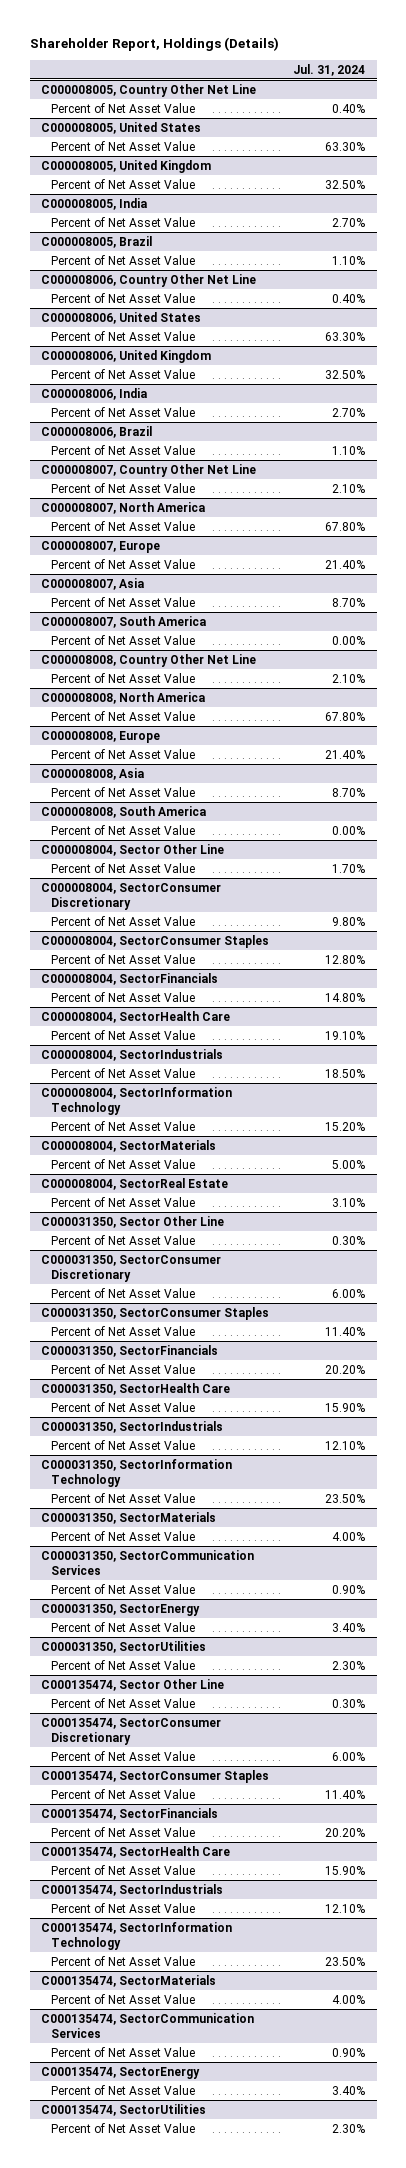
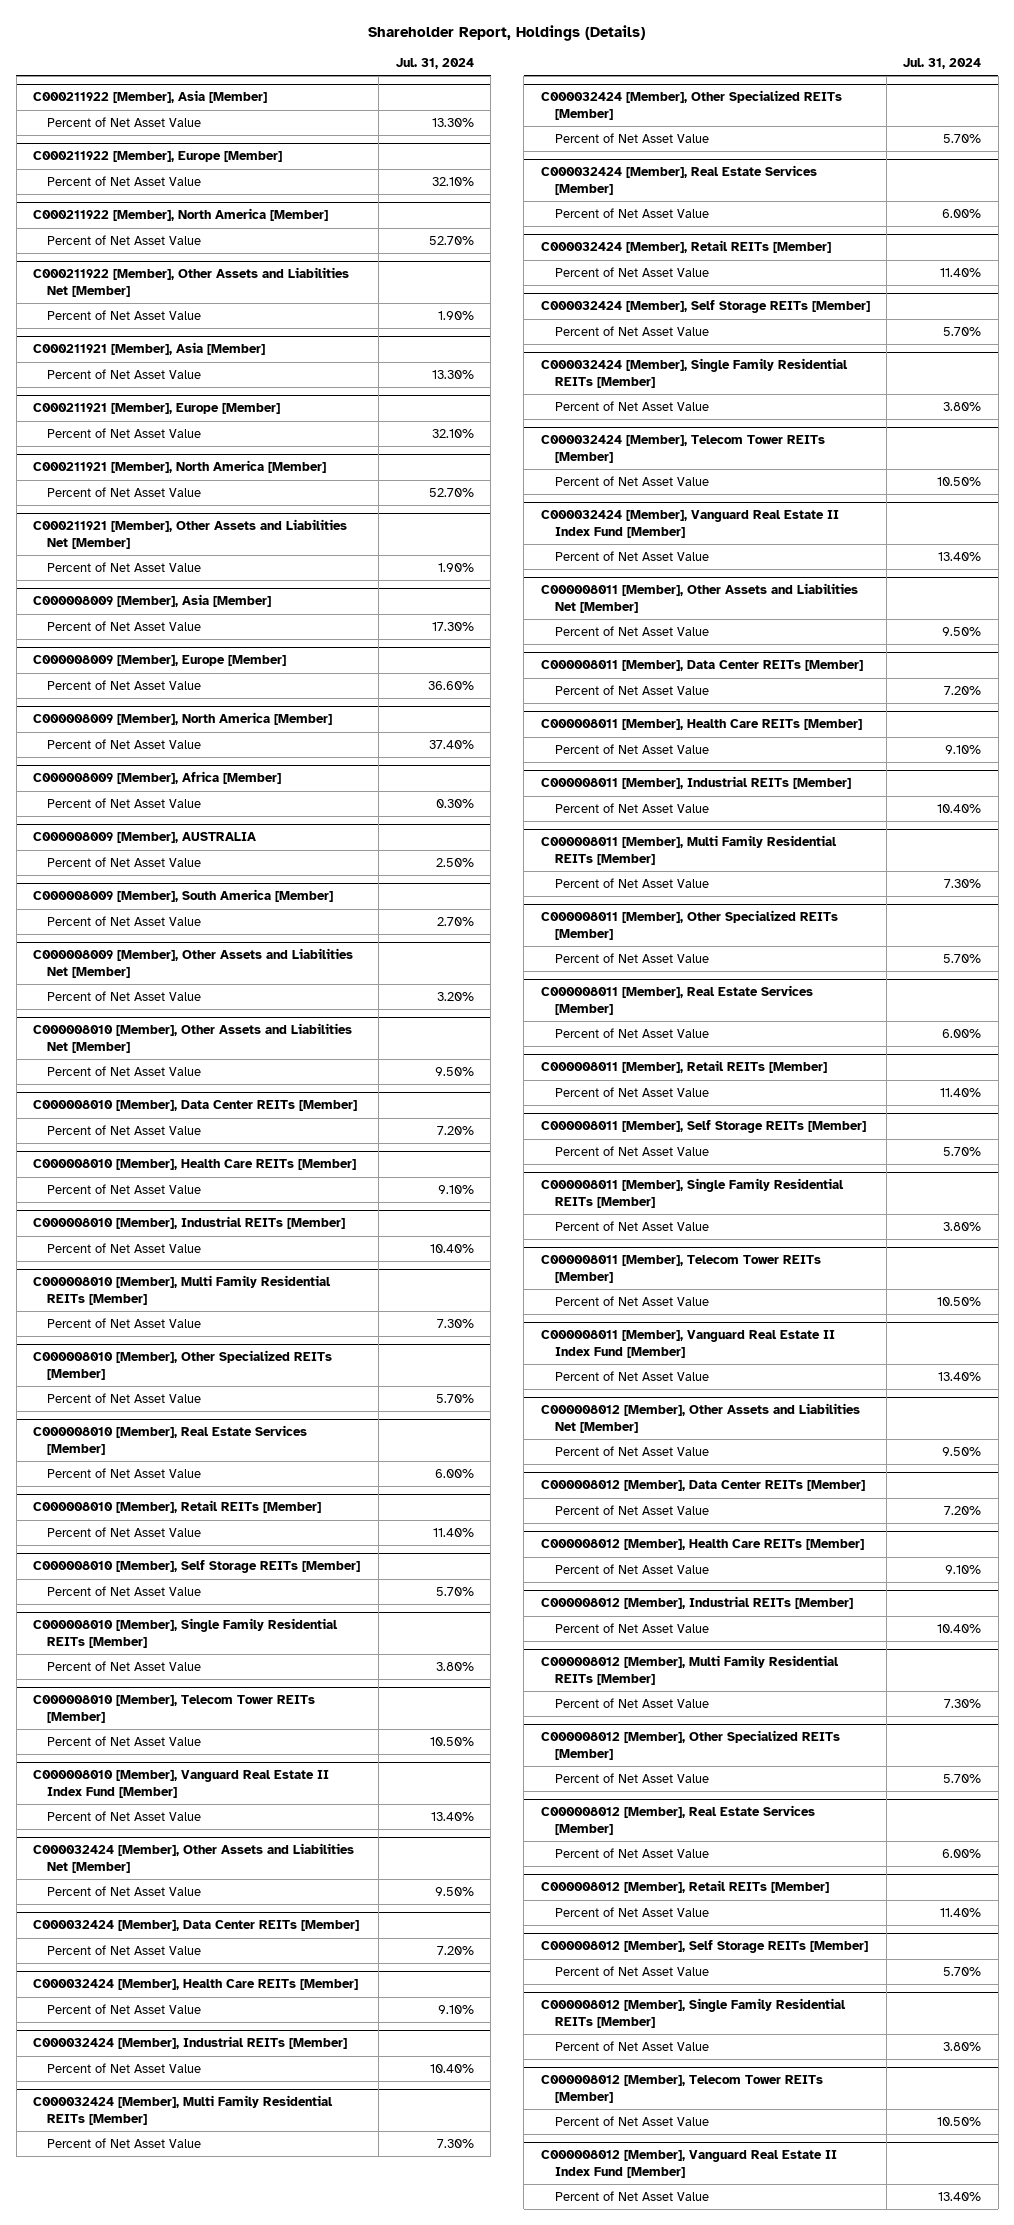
[41,83,257,97] C000008005, Country Other Net Line -> none
[41,121,202,134] C000008005, United States -> none
[41,159,212,173] C000008005, United Kingdom -> none
[41,197,148,210] C000008005, India -> none
[41,235,153,248] C000008005, Brazil -> none
[41,273,257,287] C000008006, Country Other Net Line -> none
[41,311,202,324] C000008006, United States -> none
[41,349,212,363] C000008006, United Kingdom -> none
[41,387,148,400] C000008006, India -> none
[41,425,153,438] C000008006, Brazil -> none
[41,463,257,477] C000008007, Country Other Net Line -> none
[41,501,206,514] C000008007, North America -> none
[51,520,196,531] Percent of Net Asset Value -> none
[41,540,161,553] C000008007, Europe -> none
[51,558,196,569] Percent of Net Asset Value -> none
[41,577,145,590] C000008007, Asia -> none
[51,596,196,607] Percent of Net Asset Value -> none
[41,615,207,628] C000008007, South America -> none
[51,634,196,645] Percent of Net Asset Value -> none
[41,653,257,667] C000008008, Country Other Net Line -> none
[51,672,196,683] Percent of Net Asset Value -> none
[41,691,206,704] C000008008, North America -> none
[51,710,196,721] Percent of Net Asset Value -> none
[41,730,161,743] C000008008, Europe -> none
[51,748,196,759] Percent of Net Asset Value -> none
[41,767,145,780] C000008008, Asia -> none
[51,786,196,797] Percent of Net Asset Value -> none
[41,805,207,818] C000008008, South America -> none
[51,824,196,835] Percent of Net Asset Value -> none
[41,843,225,856] C000008004, Sector Other Line -> none
[51,862,196,873] Percent of Net Asset Value -> none
[41,882,222,910] C000008004, SectorConsumer Discretionary -> none
[51,915,196,926] Percent of Net Asset Value -> none
[41,934,270,948] C000008004, SectorConsumer Staples -> none
[51,953,196,964] Percent of Net Asset Value -> none
[41,972,219,985] C000008004, SectorFinancials -> none
[51,991,196,1002] Percent of Net Asset Value -> none
[41,1010,231,1023] C000008004, SectorHealth Care -> none
[51,1029,196,1040] Percent of Net Asset Value -> none
[41,1048,224,1061] C000008004, SectorIndustrials -> none
[51,1067,196,1078] Percent of Net Asset Value -> none
[41,1086,233,1115] C000008004, SectorInformation Technology -> none
[51,1120,196,1131] Percent of Net Asset Value -> none
[41,1139,217,1152] C000008004, SectorMaterials -> none
[51,1158,196,1169] Percent of Net Asset Value -> none
[41,1177,229,1190] C000008004, SectorReal Estate -> none
[51,1196,196,1207] Percent of Net Asset Value -> none
[41,1215,225,1228] C000031350, Sector Other Line -> none
none -> [32,90,267,104] C000211922 [Member], Asia [Member]
[331,103,365,113] 0.40% -> [431,118,474,128] 13.30%
none -> [32,151,282,163] C000211922 [Member], Europe [Member]
[324,141,365,151] 63.30% -> [431,177,474,187] 32.10%
none -> [32,208,328,222] C000211922 [Member], North America [Member]
[324,179,365,189] 32.50% -> [428,236,474,246] 52.70%
none -> [32,267,349,298] C000211922 [Member], Other Assets and Liabilities Net [Member]
[331,217,365,227] 2.70% -> [437,311,474,321] 1.90%
none -> [32,342,265,356] C000211921 [Member], Asia [Member]
[331,255,365,265] 1.10% -> [431,370,474,380] 13.30%
none -> [32,403,280,415] C000211921 [Member], Europe [Member]
[331,293,365,303] 0.40% -> [431,429,474,439] 32.10%
none -> [32,460,326,474] C000211921 [Member], North America [Member]
[324,331,365,341] 63.30% -> [428,488,474,498] 52.70%
none -> [32,519,347,550] C000211921 [Member], Other Assets and Liabilities Net [Member]
[324,369,365,379] 32.50% -> [437,563,474,573] 1.90%
none -> [32,594,271,608] C000008009 [Member], Asia [Member]
[331,407,365,417] 2.70% -> [431,622,474,632] 17.30%
none -> [32,655,286,667] C000008009 [Member], Europe [Member]
[331,445,365,455] 1.10% -> [427,681,474,691] 36.60%
none -> [32,712,332,726] C000008009 [Member], North America [Member]
[331,483,365,493] 2.10% -> [428,740,474,750] 37.40%
none -> [32,771,281,785] C000008009 [Member], Africa [Member]
[41,1254,222,1282] C000031350, SectorConsumer Discretionary -> none
none -> [32,832,256,844] C000008009 [Member], AUSTRALIA
none -> [47,857,202,868] Percent of Net Asset Value
none -> [32,889,333,903] C000008009 [Member], South America [Member]
none -> [47,916,202,927] Percent of Net Asset Value
none -> [32,948,353,979] C000008009 [Member], Other Assets and Liabilities Net [Member]
none -> [47,991,202,1002] Percent of Net Asset Value
none -> [32,1023,352,1054] C000008010 [Member], Other Assets and Liabilities Net [Member]
none -> [47,1066,202,1077] Percent of Net Asset Value
none -> [32,1100,357,1112] C000008010 [Member], Data Center REITs [Member]
none -> [47,1125,202,1136] Percent of Net Asset Value
none -> [32,1159,356,1171] C000008010 [Member], Health Care REITs [Member]
none -> [47,1184,202,1195] Percent of Net Asset Value
none -> [32,1216,345,1230] C000008010 [Member], Industrial REITs [Member]
none -> [47,1243,202,1254] Percent of Net Asset Value
none -> [32,1275,331,1306] C000008010 [Member], Multi Family Residential REITs [Member]
none -> [47,1318,202,1329] Percent of Net Asset Value
none -> [32,1350,332,1381] C000008010 [Member], Other Specialized REITs [Member]
none -> [47,1393,202,1404] Percent of Net Asset Value
none -> [32,1425,307,1456] C000008010 [Member], Real Estate Services [Member]
[41,1306,270,1320] C000031350, SectorConsumer Staples -> none
none -> [32,1500,321,1514] C000008010 [Member], Retail REITs [Member]
[41,1344,219,1357] C000031350, SectorFinancials -> none
[41,1382,231,1395] C000031350, SectorHealth Care -> none
[41,1420,224,1433] C000031350, SectorIndustrials -> none
[41,1458,233,1487] C000031350, SectorInformation Technology -> none
[41,1511,217,1524] C000031350, SectorMaterials -> none
[41,1549,255,1575] C000031350, SectorCommunication Services -> none
[41,1603,201,1616] C000031350, SectorEnergy -> none
[41,1640,207,1653] C000031350, SectorUtilities -> none
[41,1678,225,1691] C000135474, Sector Other Line -> none
[41,1717,222,1745] C000135474, SectorConsumer Discretionary -> none
none -> [32,1560,360,1574] C000008010 [Member], Self Storage REITs [Member]
[324,1364,365,1374] 20.20% -> [435,1587,474,1597] 5.70%
none -> [32,1618,338,1649] C000008010 [Member], Single Family Residential REITs [Member]
[324,1402,365,1412] 15.90% -> [435,1662,474,1672] 3.80%
none -> [32,1695,315,1724] C000008010 [Member], Telecom Tower REITs [Member]
[324,1440,365,1450] 12.10% -> [429,1737,474,1747] 10.50%
none -> [32,1770,329,1799] C000008010 [Member], Vanguard Real Estate II Index Fund [Member]
[324,1493,365,1503] 23.50% -> [430,1812,474,1822] 13.40%
none -> [32,1843,354,1874] C000032424 [Member], Other Assets and Liabilities Net [Member]
[331,1531,365,1541] 4.00% -> [434,1887,474,1897] 9.50%
none -> [32,1920,359,1932] C000032424 [Member], Data Center REITs [Member]
[331,1584,365,1594] 0.90% -> [436,1946,474,1956] 7.20%
none -> [32,1979,358,1991] C000032424 [Member], Health Care REITs [Member]
[331,1622,365,1632] 3.40% -> [437,2005,474,2015] 9.10%
none -> [32,2036,347,2050] C000032424 [Member], Industrial REITs [Member]
[331,1660,365,1670] 2.30% -> [429,2064,474,2074] 10.40%
none -> [32,2095,333,2126] C000032424 [Member], Multi Family Residential REITs [Member]
[331,1698,365,1708] 0.30% -> [436,2139,474,2149] 7.30%
none -> [540,90,842,121] C000032424 [Member], Other Specialized REITs [Member]
none -> [555,133,710,144] Percent of Net Asset Value
none -> [540,165,817,196] C000032424 [Member], Real Estate Services [Member]
[41,1769,270,1783] C000135474, SectorConsumer Staples -> none
none -> [540,240,831,254] C000032424 [Member], Retail REITs [Member]
[41,1807,219,1820] C000135474, SectorFinancials -> none
[41,1845,231,1858] C000135474, SectorHealth Care -> none
[41,1883,224,1896] C000135474, SectorIndustrials -> none
[41,1921,233,1950] C000135474, SectorInformation Technology -> none
[41,1974,217,1987] C000135474, SectorMaterials -> none
[41,2012,255,2038] C000135474, SectorCommunication Services -> none
[41,2066,201,2079] C000135474, SectorEnergy -> none
[41,2103,207,2116] C000135474, SectorUtilities -> none
none -> [540,300,870,314] C000032424 [Member], Self Storage REITs [Member]
[324,1827,365,1837] 20.20% -> [943,327,982,337] 5.70%
none -> [540,358,848,389] C000032424 [Member], Single Family Residential REITs [Member]
[324,1865,365,1875] 15.90% -> [943,402,982,412] 3.80%
none -> [540,435,825,464] C000032424 [Member], Telecom Tower REITs [Member]
[324,1903,365,1913] 12.10% -> [937,477,982,487] 10.50%
none -> [540,510,839,539] C000032424 [Member], Vanguard Real Estate II Index Fund [Member]
[324,1956,365,1966] 23.50% -> [938,552,982,562] 13.40%
none -> [540,583,858,614] C000008011 [Member], Other Assets and Liabilities Net [Member]
[331,1994,365,2004] 4.00% -> [942,627,982,637] 9.50%
none -> [540,660,863,672] C000008011 [Member], Data Center REITs [Member]
[331,2047,365,2057] 0.90% -> [944,686,982,696] 7.20%
none -> [540,719,862,731] C000008011 [Member], Health Care REITs [Member]
[331,2085,365,2095] 3.40% -> [945,745,982,755] 9.10%
none -> [540,776,851,790] C000008011 [Member], Industrial REITs [Member]
[331,2123,365,2133] 2.30% -> [937,804,982,814] 10.40%
none -> [540,835,837,866] C000008011 [Member], Multi Family Residential REITs [Member]
none -> [555,878,710,889] Percent of Net Asset Value
none -> [540,910,838,941] C000008011 [Member], Other Specialized REITs [Member]
none -> [555,953,710,964] Percent of Net Asset Value
none -> [540,985,813,1016] C000008011 [Member], Real Estate Services [Member]
none -> [555,1028,710,1039] Percent of Net Asset Value
none -> [540,1060,827,1074] C000008011 [Member], Retail REITs [Member]
none -> [555,1087,710,1098] Percent of Net Asset Value
none -> [540,1120,866,1134] C000008011 [Member], Self Storage REITs [Member]
none -> [555,1146,710,1157] Percent of Net Asset Value
none -> [540,1178,844,1209] C000008011 [Member], Single Family Residential REITs [Member]
none -> [555,1221,710,1232] Percent of Net Asset Value
none -> [540,1255,821,1284] C000008011 [Member], Telecom Tower REITs [Member]
none -> [555,1296,710,1307] Percent of Net Asset Value
none -> [540,1330,835,1359] C000008011 [Member], Vanguard Real Estate II Index Fund [Member]
none -> [555,1371,710,1382] Percent of Net Asset Value
none -> [540,1403,860,1434] C000008012 [Member], Other Assets and Liabilities Net [Member]
none -> [555,1446,710,1457] Percent of Net Asset Value
none -> [540,1480,865,1492] C000008012 [Member], Data Center REITs [Member]
none -> [555,1505,710,1516] Percent of Net Asset Value
none -> [540,1539,864,1551] C000008012 [Member], Health Care REITs [Member]
none -> [555,1564,710,1575] Percent of Net Asset Value
none -> [540,1596,853,1610] C000008012 [Member], Industrial REITs [Member]
none -> [555,1623,710,1634] Percent of Net Asset Value
none -> [540,1655,839,1686] C000008012 [Member], Multi Family Residential REITs [Member]
none -> [555,1698,710,1709] Percent of Net Asset Value
none -> [540,1730,840,1761] C000008012 [Member], Other Specialized REITs [Member]
none -> [555,1773,710,1784] Percent of Net Asset Value
none -> [540,1805,815,1836] C000008012 [Member], Real Estate Services [Member]
none -> [555,1848,710,1859] Percent of Net Asset Value
none -> [540,1880,829,1894] C000008012 [Member], Retail REITs [Member]
none -> [555,1907,710,1918] Percent of Net Asset Value
none -> [540,1940,868,1954] C000008012 [Member], Self Storage REITs [Member]
none -> [555,1966,710,1977] Percent of Net Asset Value
none -> [540,1998,846,2029] C000008012 [Member], Single Family Residential REITs [Member]
none -> [555,2041,710,2052] Percent of Net Asset Value
none -> [540,2075,823,2104] C000008012 [Member], Telecom Tower REITs [Member]
none -> [555,2116,710,2127] Percent of Net Asset Value
none -> [540,2150,837,2179] C000008012 [Member], Vanguard Real Estate II Index Fund [Member]
none -> [555,2191,710,2202] Percent of Net Asset Value

